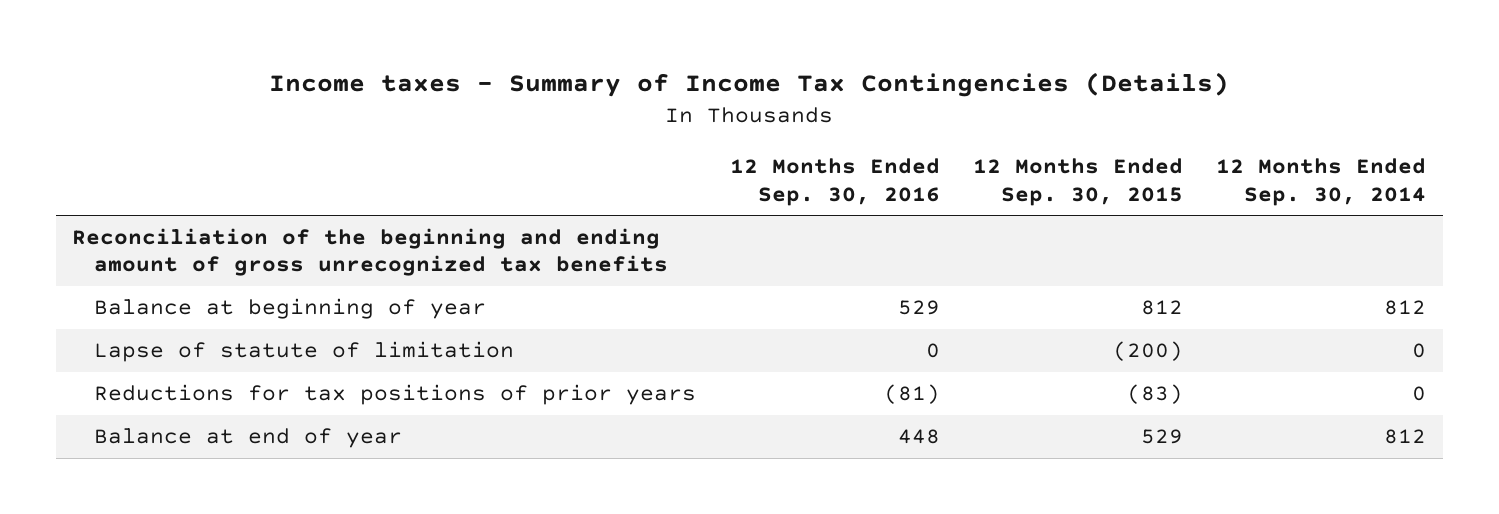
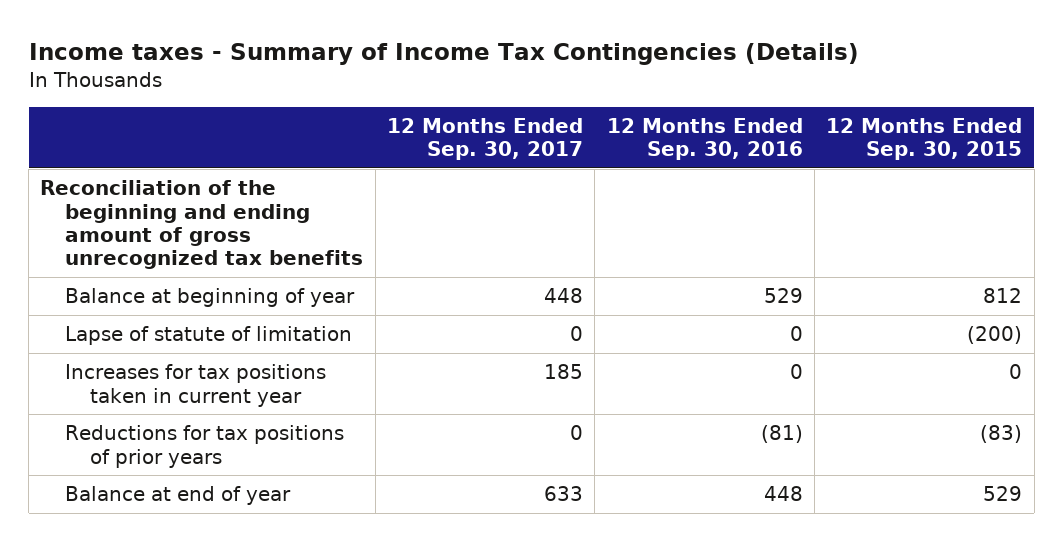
[1216,158,1427,206] 12 Months Ended Sep. 30, 2014 -> none
none -> [387,118,584,161] 12 Months Ended Sep. 30, 2017
none -> [65,364,327,407] Increases for tax positions taken in current year

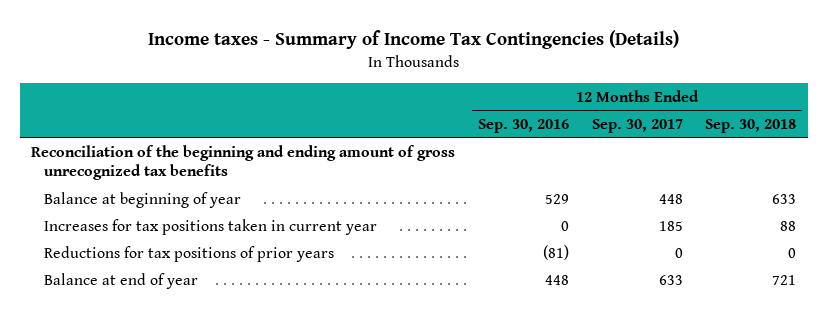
[826,118,1023,161] 12 Months Ended Sep. 30, 2015 -> none
none -> [705,118,797,133] Sep. 30, 2018
[65,326,353,346] Lapse of statute of limitation -> none

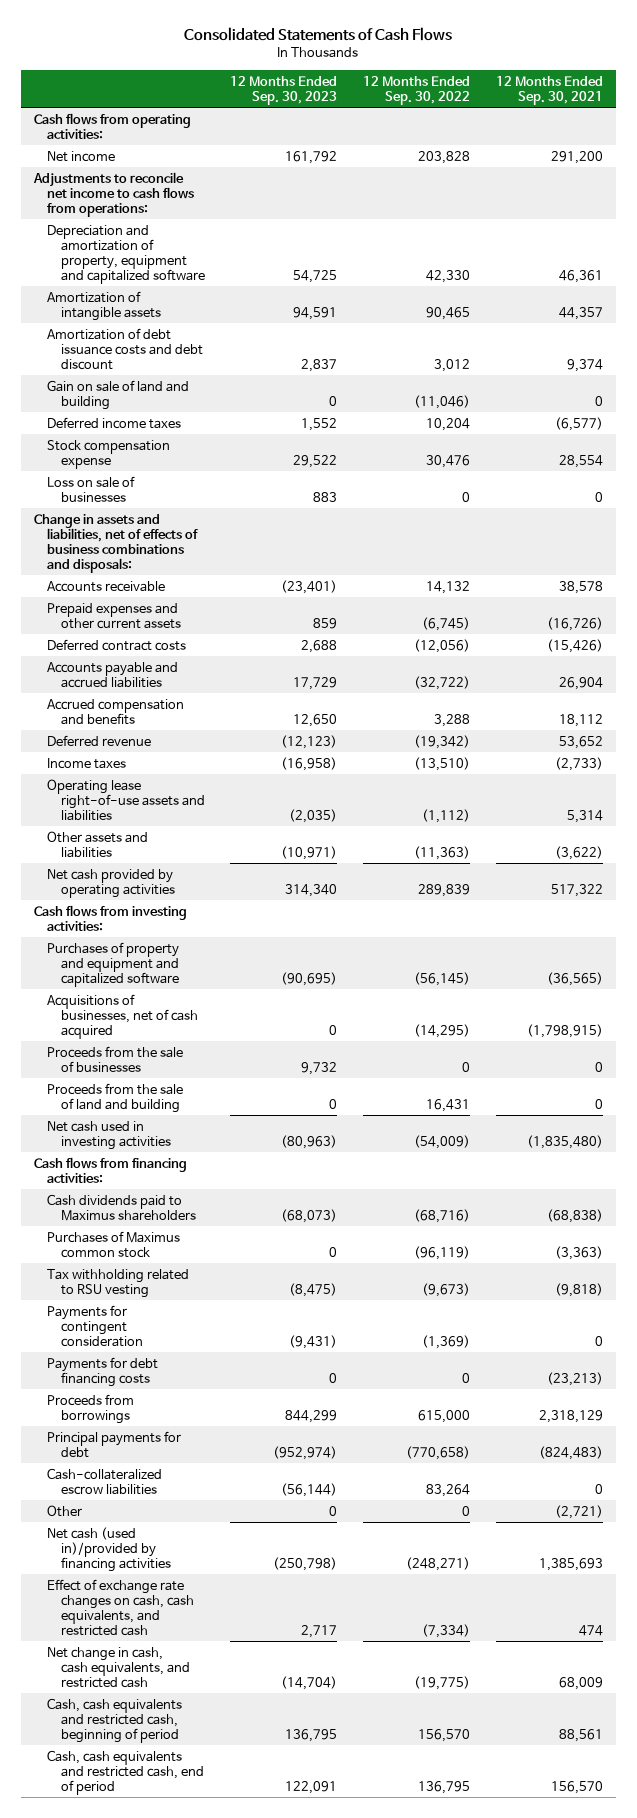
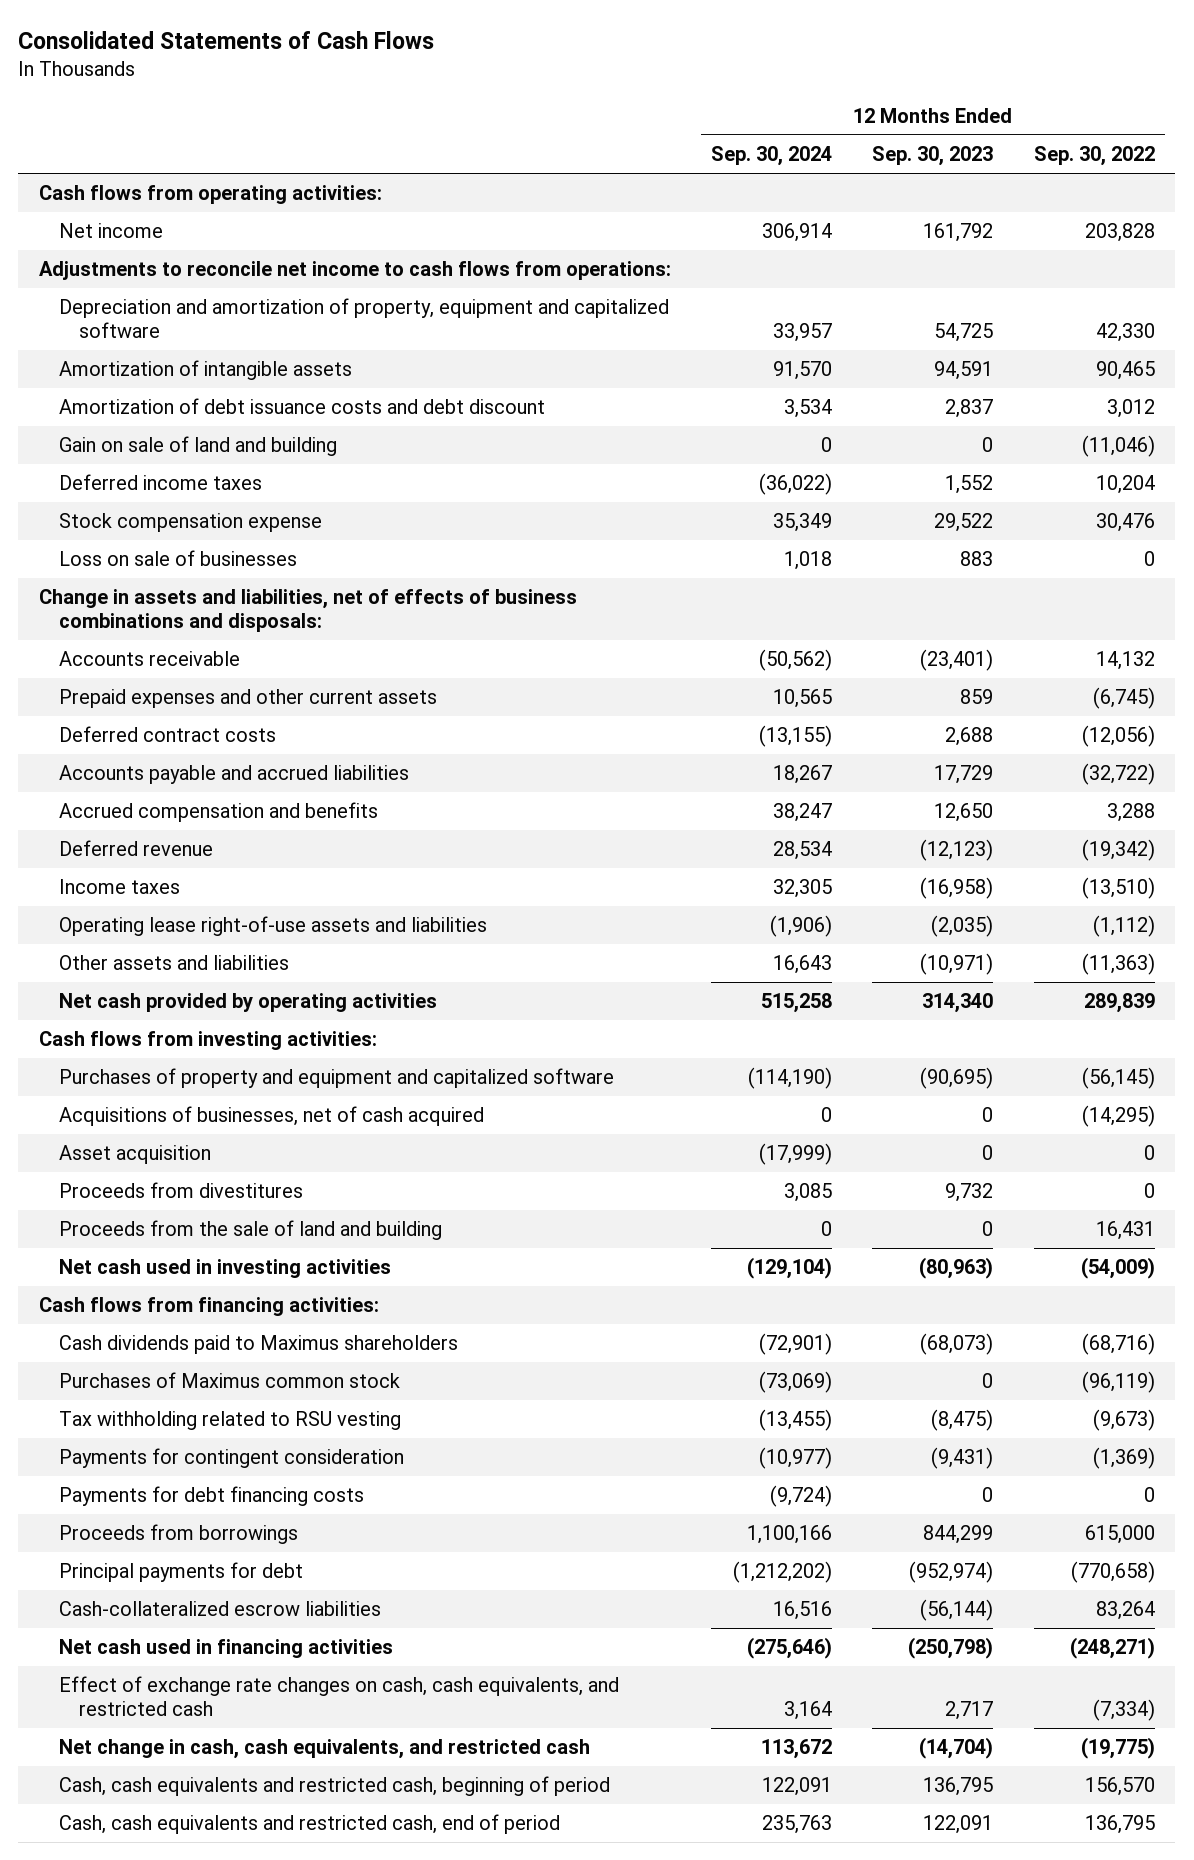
[495,75,603,105] 12 Months Ended Sep. 30, 2021 -> none
none -> [711,145,833,166] Sep. 30, 2024
none -> [58,1145,211,1165] Asset acquisition
[47,1045,184,1072] Proceeds from the sale of businesses -> [58,1182,303,1199] Proceeds from divestitures
[47,1504,83,1517] Other -> none
[47,1526,171,1572] Net cash (used in)/provided by financing activities -> [58,1639,393,1659] Net cash used in financing activities

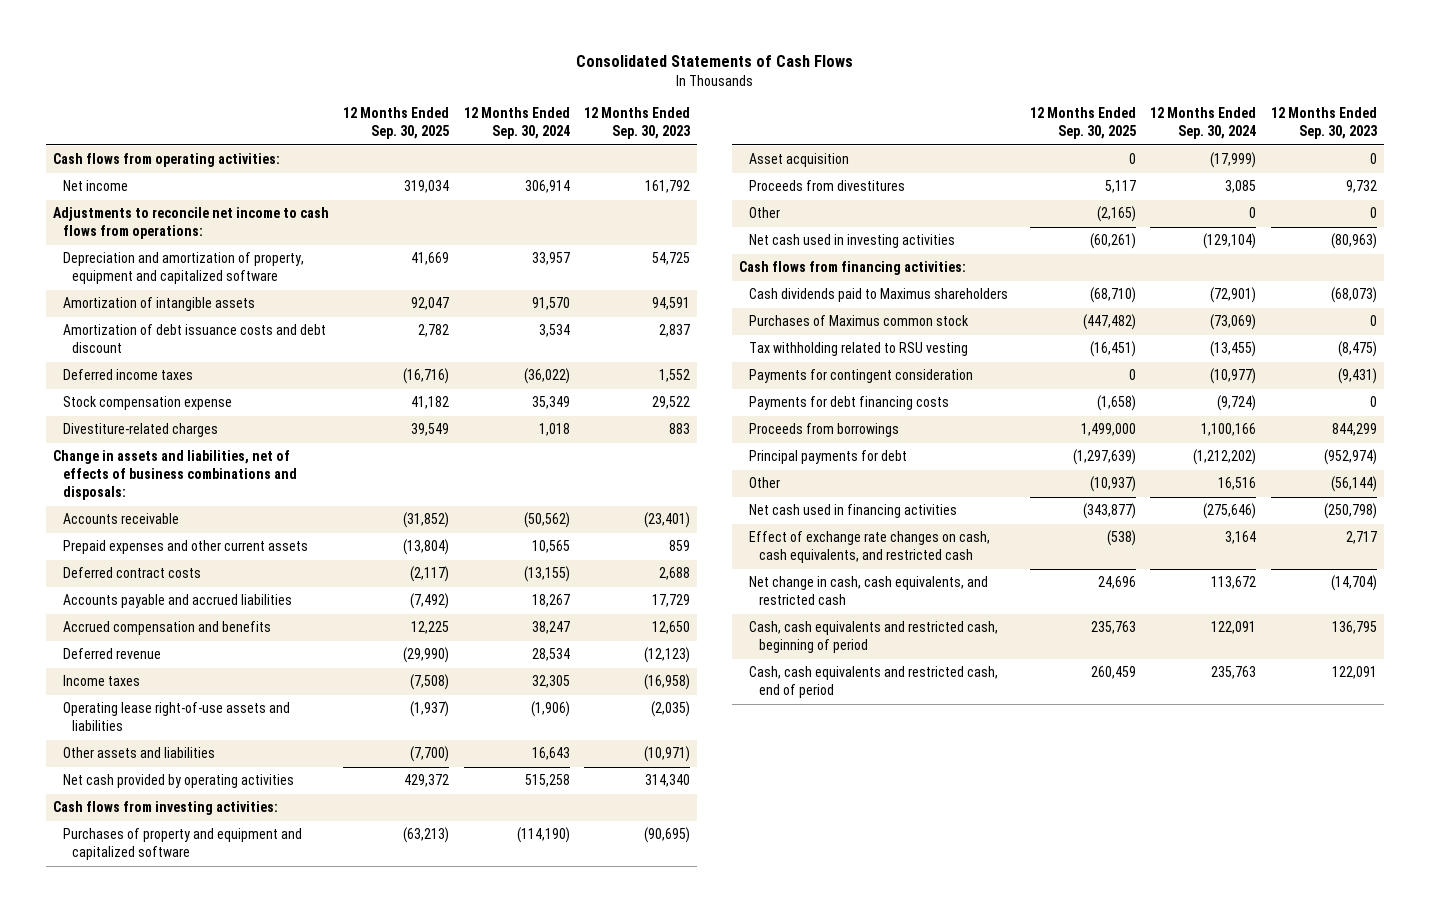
[1033,145,1155,166] Sep. 30, 2022 -> none
none -> [343,107,450,140] 12 Months Ended Sep. 30, 2025
[58,436,337,457] Gain on sale of land and building -> none
[58,550,297,567] Loss on sale of businesses -> [62,423,218,438] Divestiture-related charges
[58,1106,484,1127] Acquisitions of businesses, net of cash acquired -> none
[58,1220,442,1241] Proceeds from the sale of land and building -> none
none -> [749,207,781,219] Other
[58,1601,381,1617] Cash-collateralized escrow liabilities -> [749,477,781,489] Other

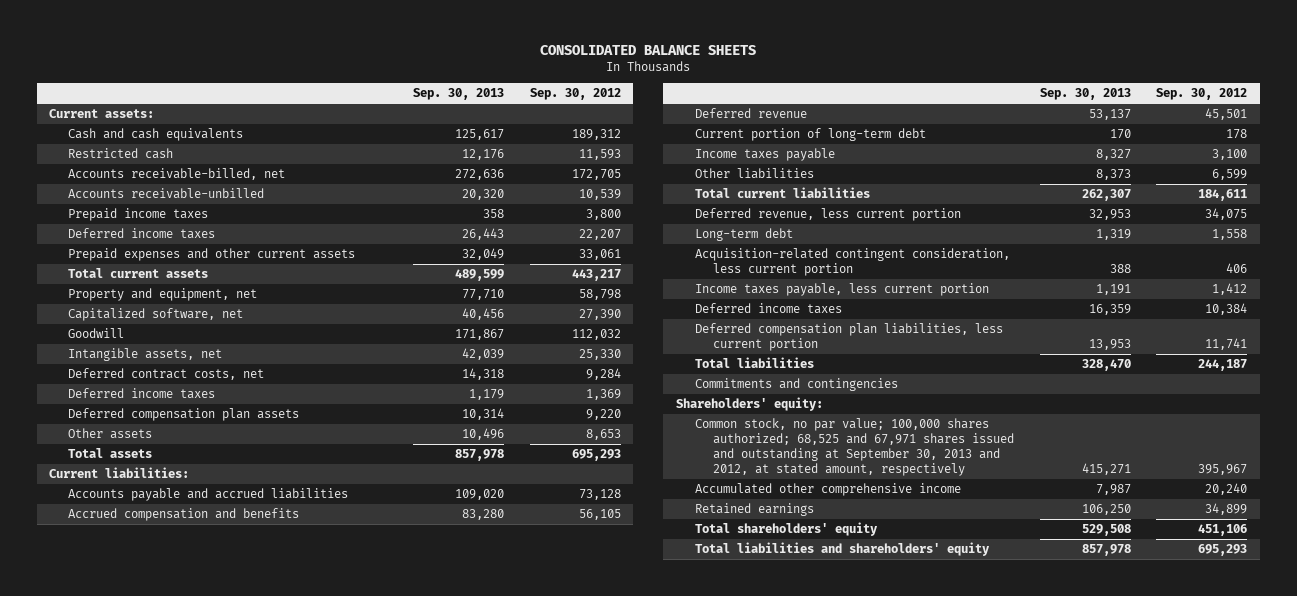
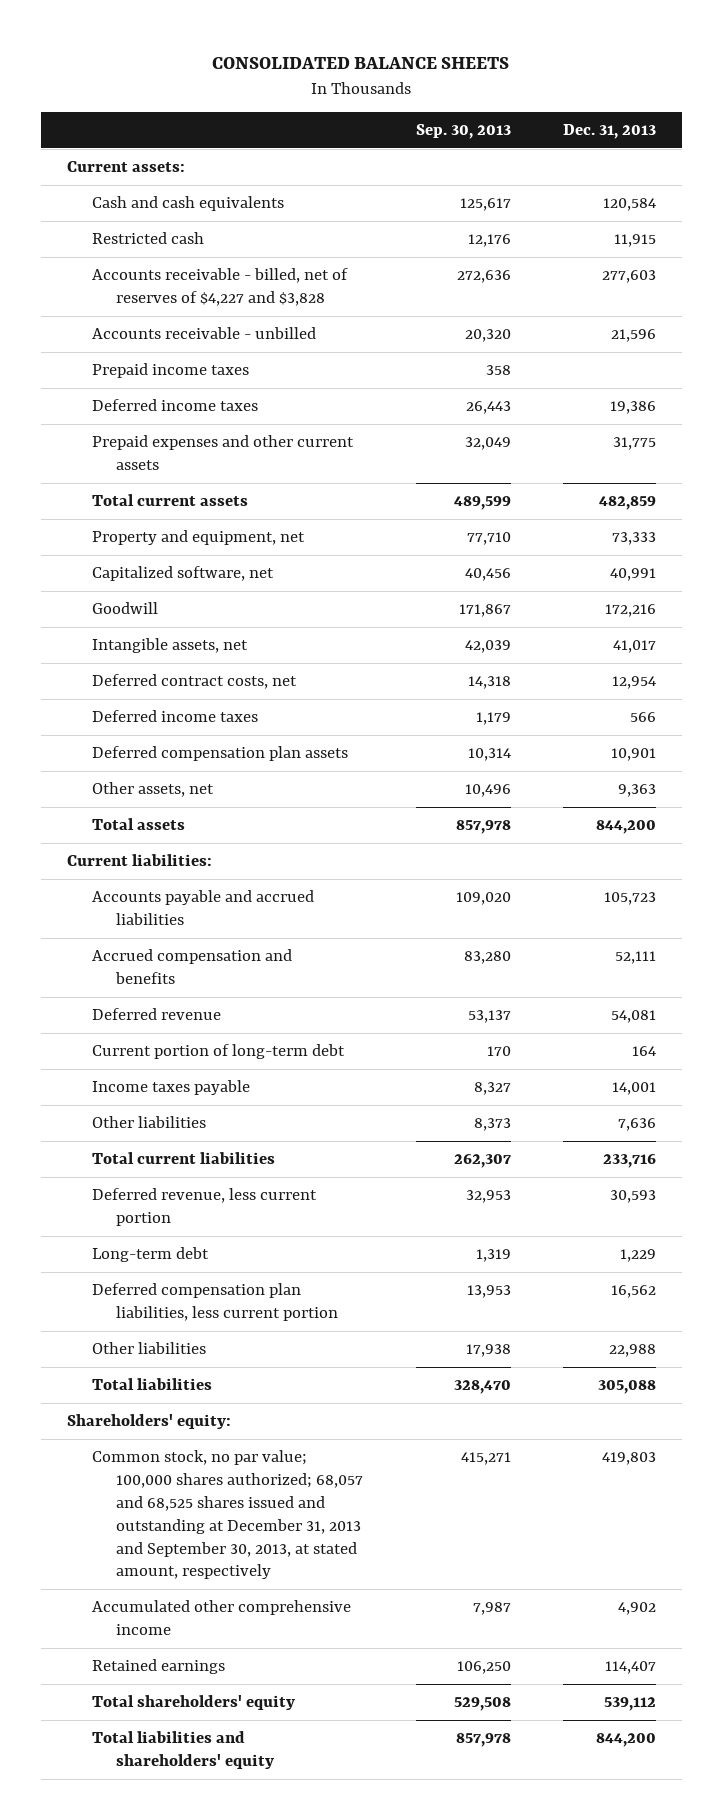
[529,88,621,101] Sep. 30, 2012 -> none
none -> [562,124,656,140] Dec. 31, 2013
[67,168,285,181] Accounts receivable-billed, net -> [91,268,348,307] Accounts receivable - billed, net of reserves of $4,227 and $3,828
[67,188,264,200] Accounts receivable-unbilled -> [91,327,316,340] Accounts receivable - unbilled
[67,428,152,440] Other assets -> [91,782,214,798] Other assets, net
[694,248,1010,277] Acquisition-related contingent consideration, less current portion -> none
[694,283,989,297] Income taxes payable, less current portion -> none
[694,303,842,315] Deferred income taxes -> none
none -> [91,1342,206,1355] Other liabilities
[694,378,898,392] Commitments and contingencies -> none
[694,418,1014,476] Common stock, no par value; 100,000 shares authorized; 68,525 and 67,971 shares issued and outstanding at September 30, 2013 and 2012, at stated amount, respectively -> [91,1450,364,1580] Common stock, no par value; 100,000 shares authorized; 68,057 and 68,525 shares issued and outstanding at December 31, 2013 and September 30, 2013, at stated amount, respectively

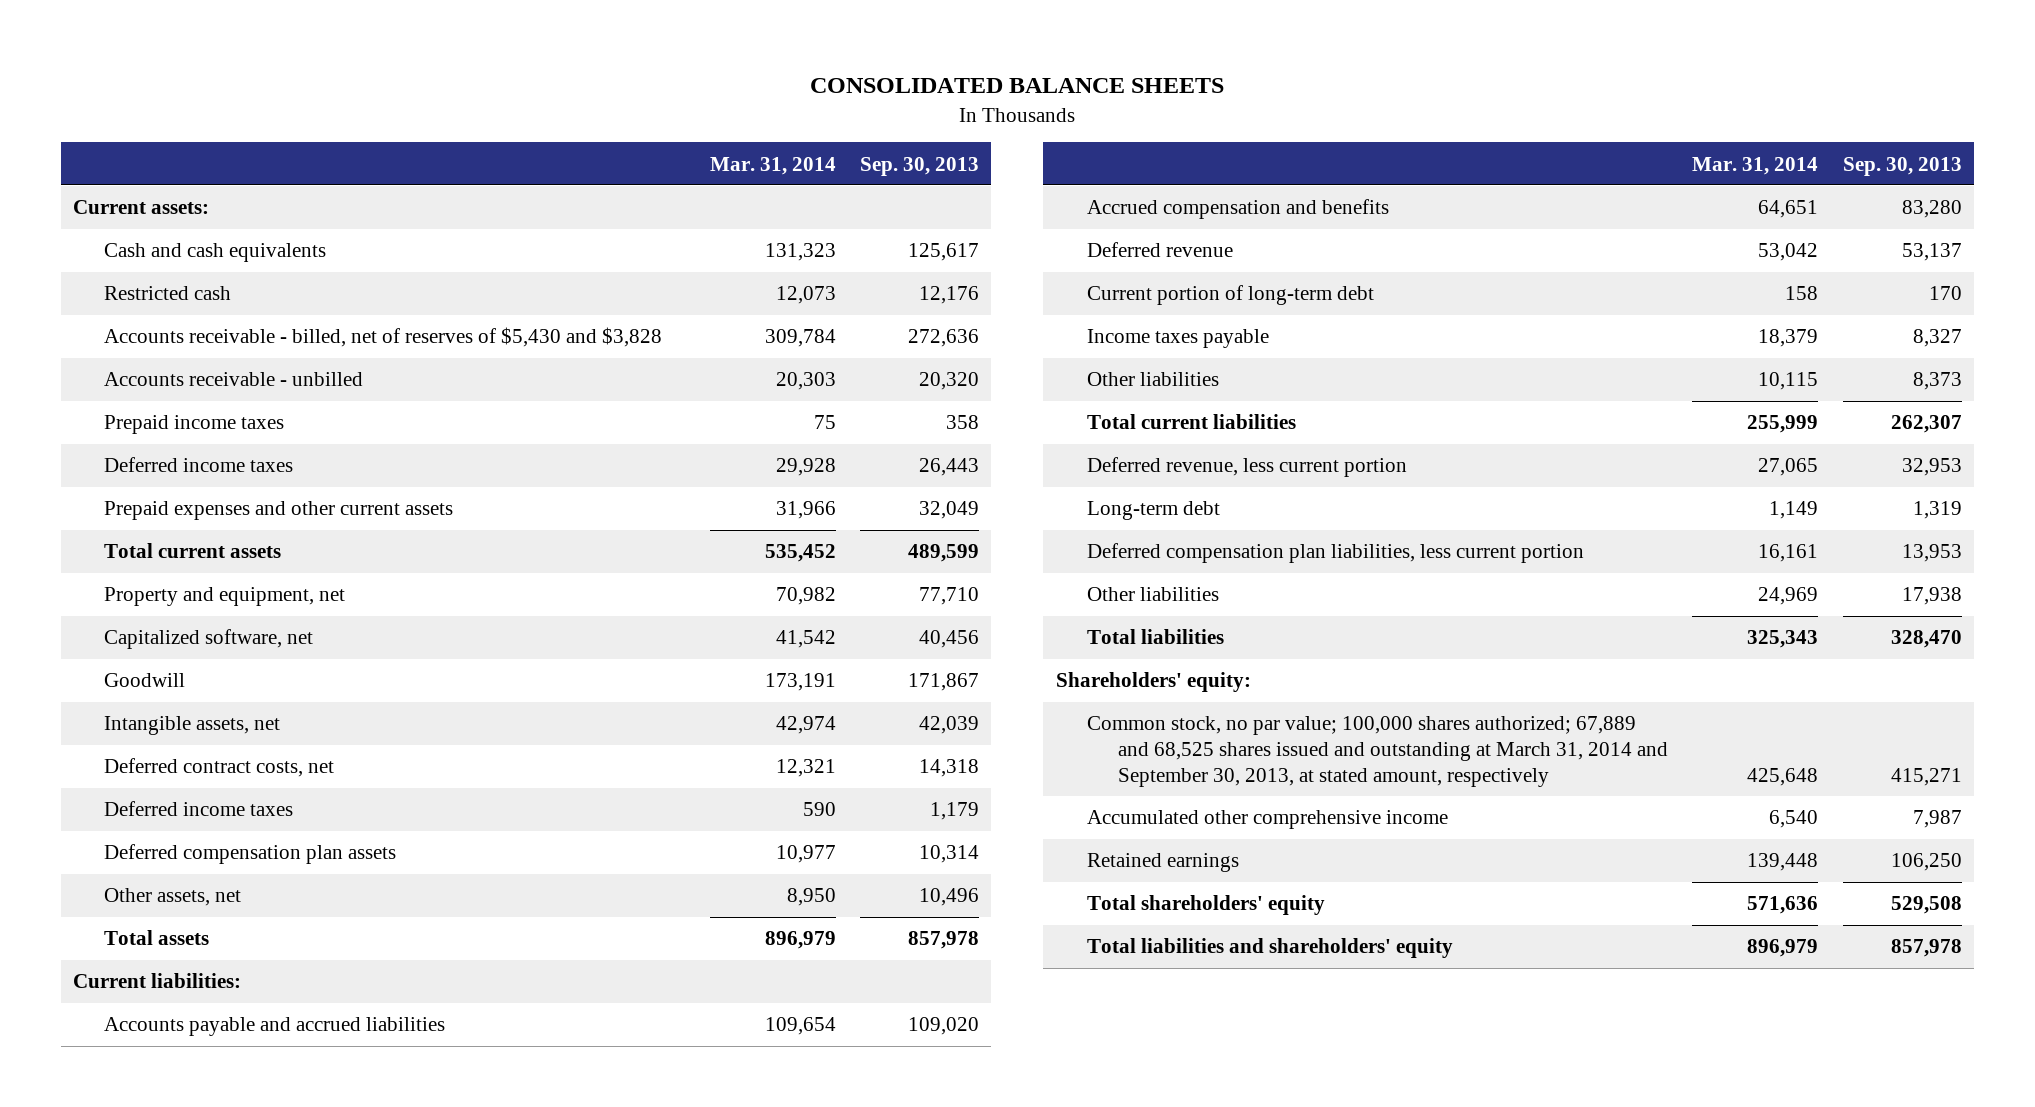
[562,124,656,140] Dec. 31, 2013 -> none
none -> [709,156,836,175] Mar. 31, 2014
[91,268,348,307] Accounts receivable - billed, net of reserves of $4,227 and $3,828 -> [104,327,663,348] Accounts receivable - billed, net of reserves of $5,430 and $3,828
[91,1450,364,1580] Common stock, no par value; 100,000 shares authorized; 68,057 and 68,525 shares issued and outstanding at December 31, 2013 and September 30, 2013, at stated amount, respectively -> [1086,716,1668,787] Common stock, no par value; 100,000 shares authorized; 67,889 and 68,525 shares issued and outstanding at March 31, 2014 and September 30, 2013, at stated amount, respectively

